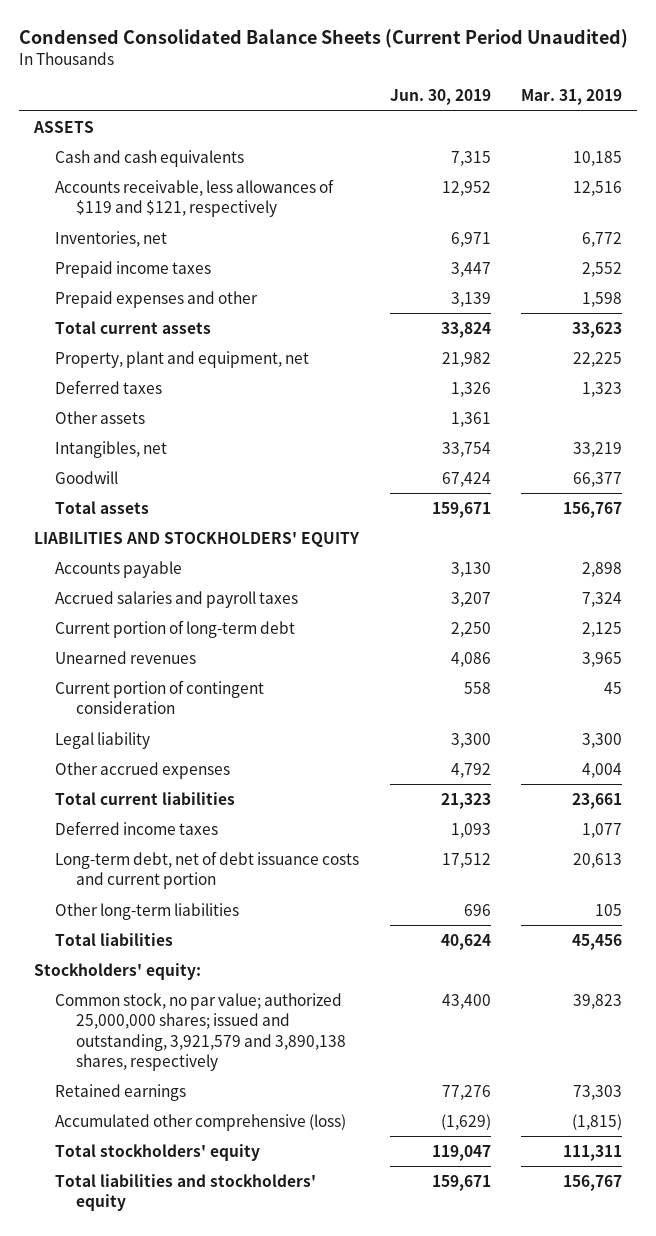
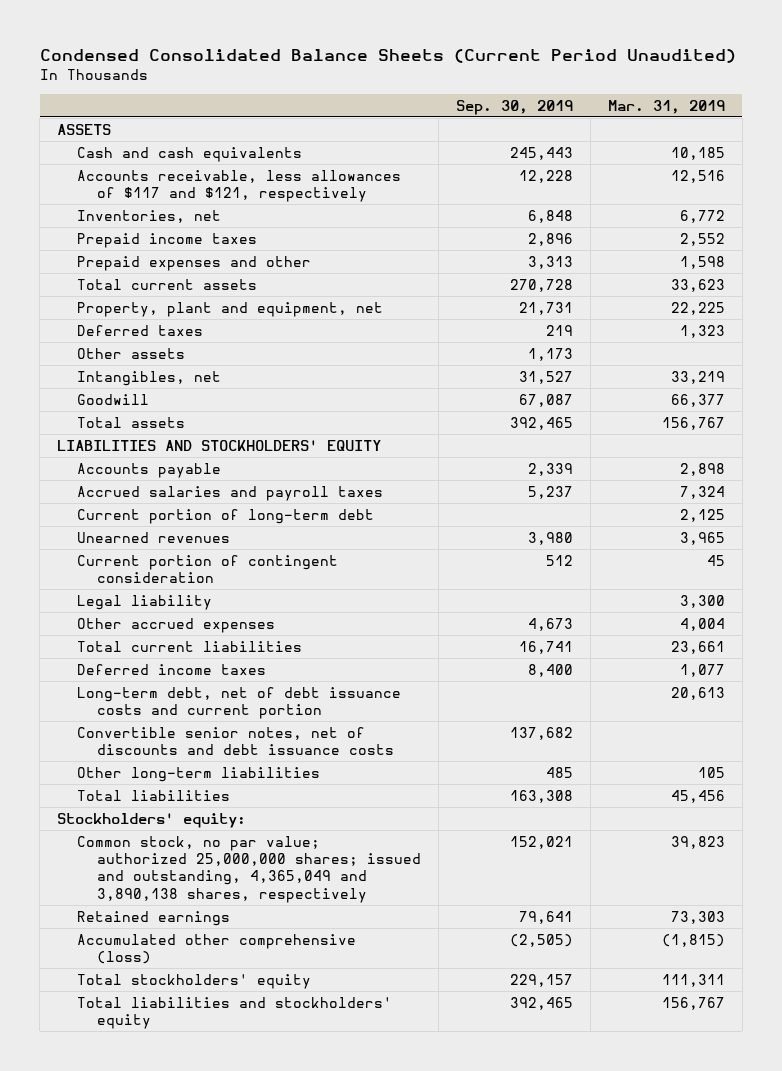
[389,89,491,106] Jun. 30, 2019 -> none
none -> [455,99,573,115] Sep. 30, 2019
[55,178,335,218] Accounts receivable, less allowances of $119 and $121, respectively -> [77,169,402,203] Accounts receivable, less allowances of $117 and $121, respectively
none -> [77,726,395,756] Convertible senior notes, net of discounts and debt issuance costs
[55,992,347,1072] Common stock, no par value; authorized 25,000,000 shares; issued and outstanding, 3,921,579 and 3,890,138 shares, respectively -> [77,835,422,903] Common stock, no par value; authorized 25,000,000 shares; issued and outstanding, 4,365,049 and 3,890,138 shares, respectively

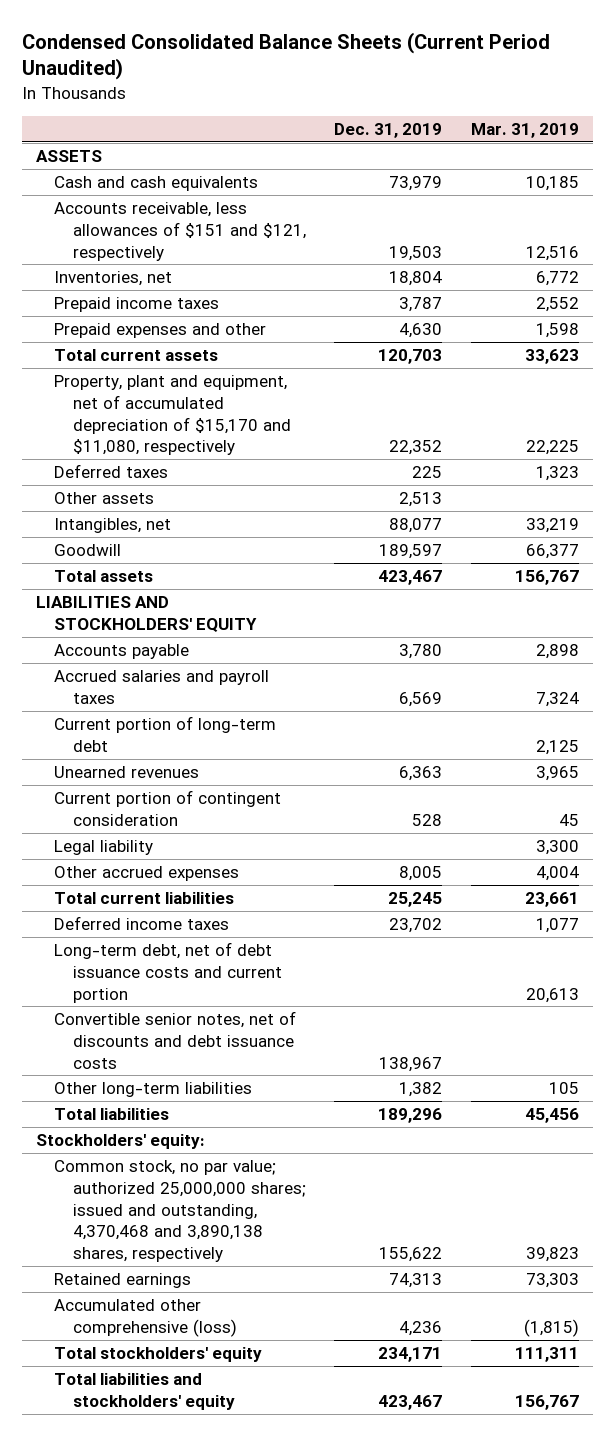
[455,99,573,115] Sep. 30, 2019 -> none
none -> [334,122,443,138] Dec. 31, 2019
[77,169,402,203] Accounts receivable, less allowances of $117 and $121, respectively -> [54,202,306,261] Accounts receivable, less allowances of $151 and $121, respectively
[77,301,384,317] Property, plant and equipment, net -> [54,375,291,456] Property, plant and equipment, net of accumulated depreciation of $15,170 and $11,080, respectively
[77,835,422,903] Common stock, no par value; authorized 25,000,000 shares; issued and outstanding, 4,365,049 and 3,890,138 shares, respectively -> [54,1160,306,1262] Common stock, no par value; authorized 25,000,000 shares; issued and outstanding, 4,370,468 and 3,890,138 shares, respectively

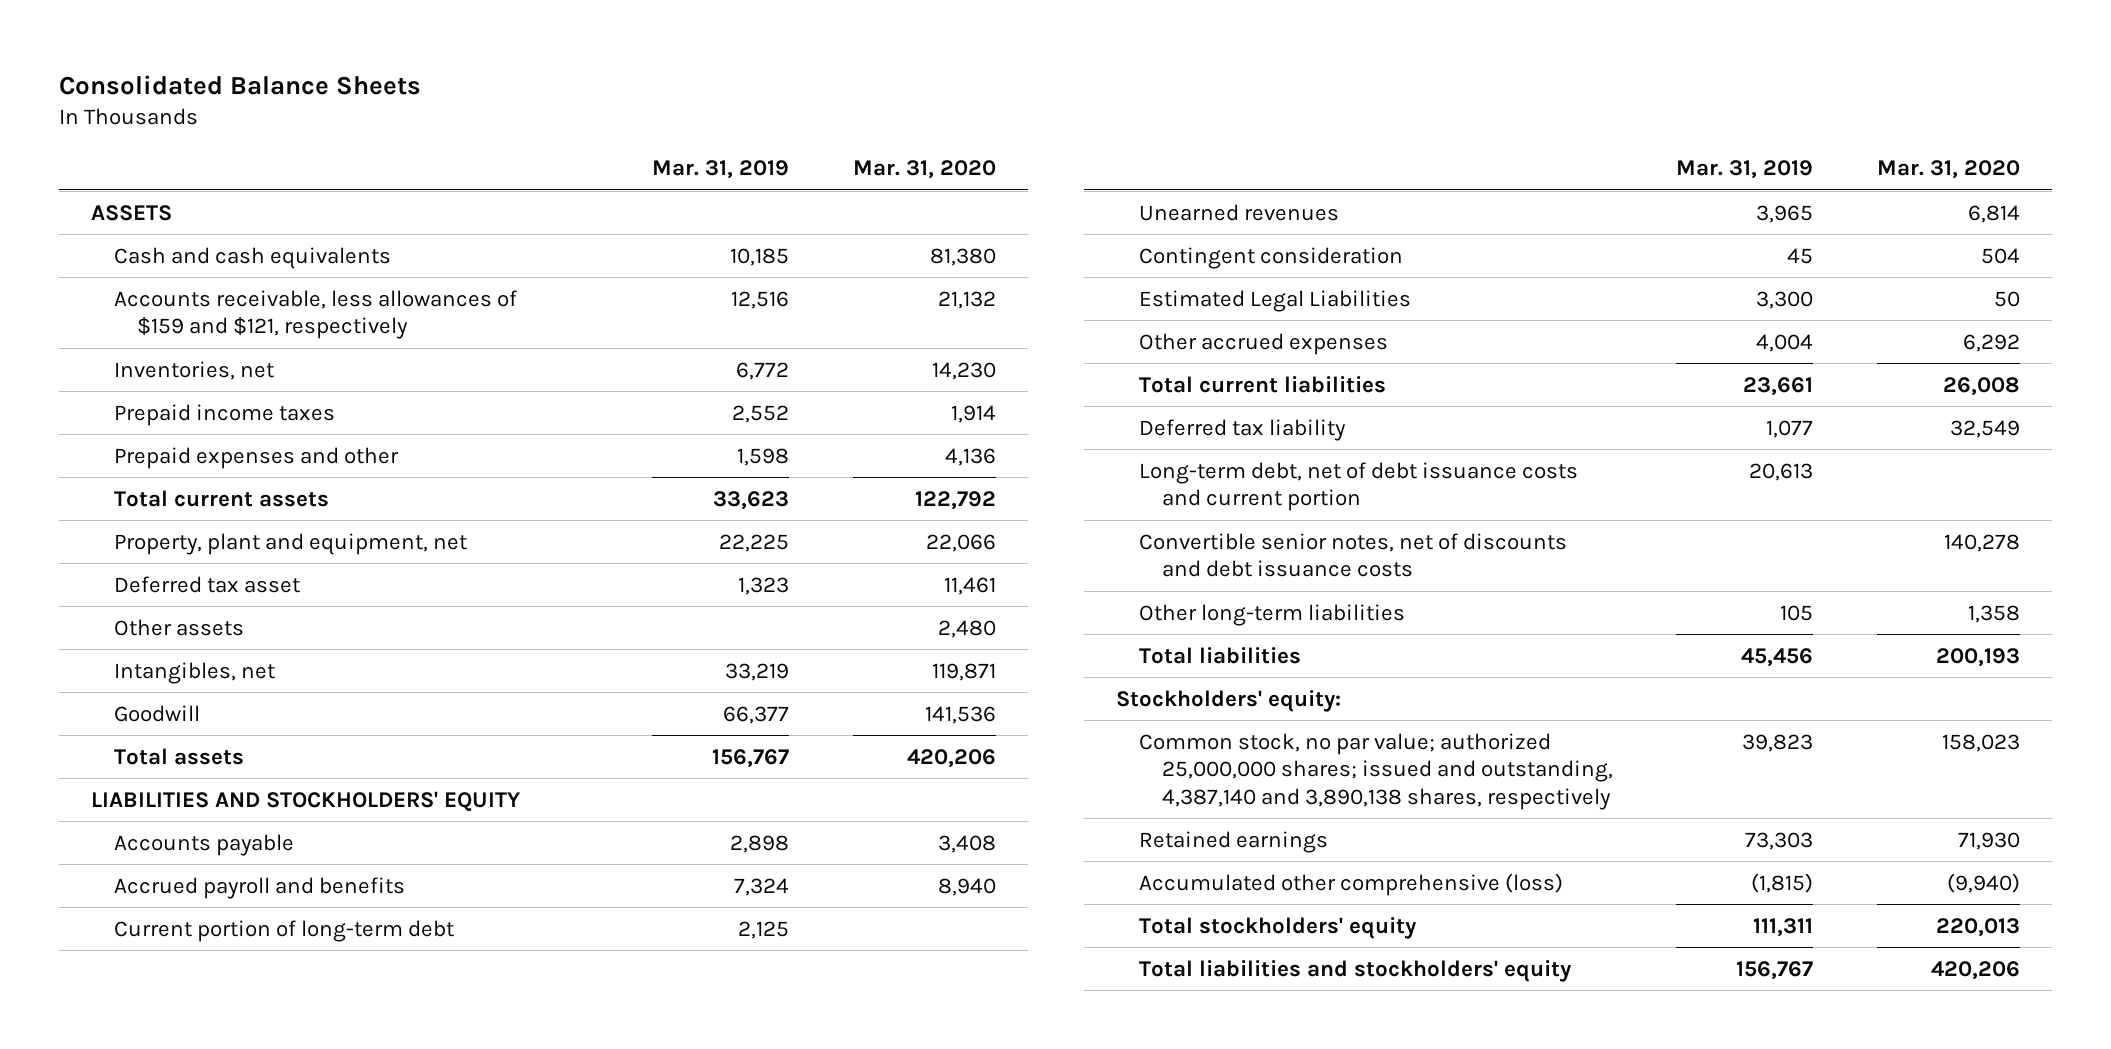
[22,31,551,81] Condensed Consolidated Balance Sheets (Current Period Unaudited) -> [59,75,422,96] Consolidated Balance Sheets
[334,122,443,138] Dec. 31, 2019 -> none
none -> [852,160,996,180] Mar. 31, 2020
[54,202,306,261] Accounts receivable, less allowances of $151 and $121, respectively -> [114,289,518,340] Accounts receivable, less allowances of $159 and $121, respectively
[54,375,291,456] Property, plant and equipment, net of accumulated depreciation of $15,170 and $11,080, respectively -> [114,532,468,555] Property, plant and equipment, net
[54,464,169,479] Deferred taxes -> [114,575,301,593] Deferred tax asset
[54,670,270,704] Accrued salaries and payroll taxes -> [114,876,406,899] Accrued payroll and benefits
[54,790,282,826] Current portion of contingent consideration -> [1138,246,1403,269] Contingent consideration
[54,840,154,856] Legal liability -> [1138,289,1411,312] Estimated Legal Liabilities
[54,916,230,931] Deferred income taxes -> [1138,418,1346,441] Deferred tax liability
[54,1160,306,1262] Common stock, no par value; authorized 25,000,000 shares; issued and outstanding, 4,370,468 and 3,890,138 shares, respectively -> [1138,732,1613,810] Common stock, no par value; authorized 25,000,000 shares; issued and outstanding, 4,387,140 and 3,890,138 shares, respectively

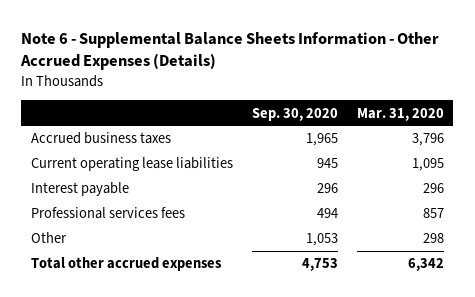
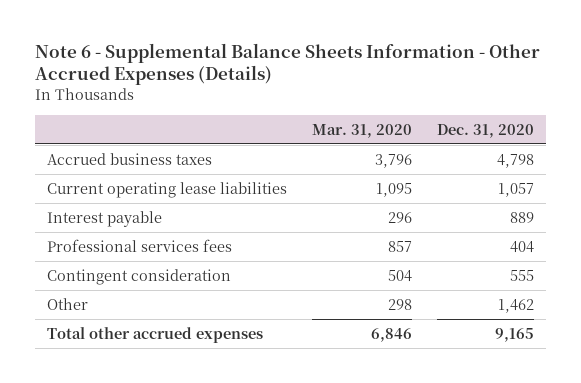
[251,107,338,121] Sep. 30, 2020 -> none
none -> [436,123,534,138] Dec. 31, 2020
none -> [47,268,232,285] Contingent consideration
[407,258,444,272] 6,342 -> [370,327,412,342] 6,846

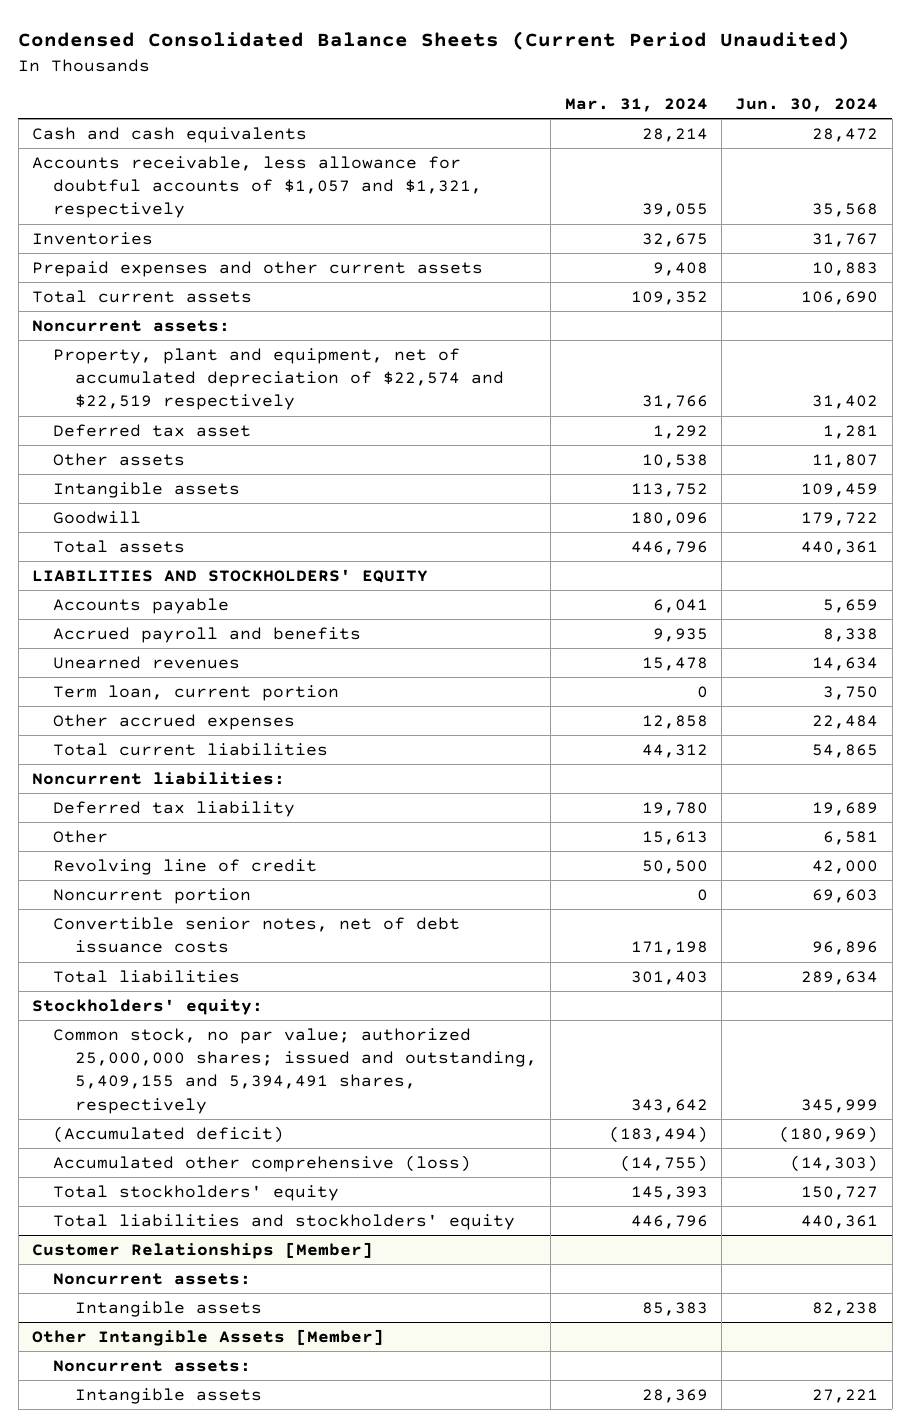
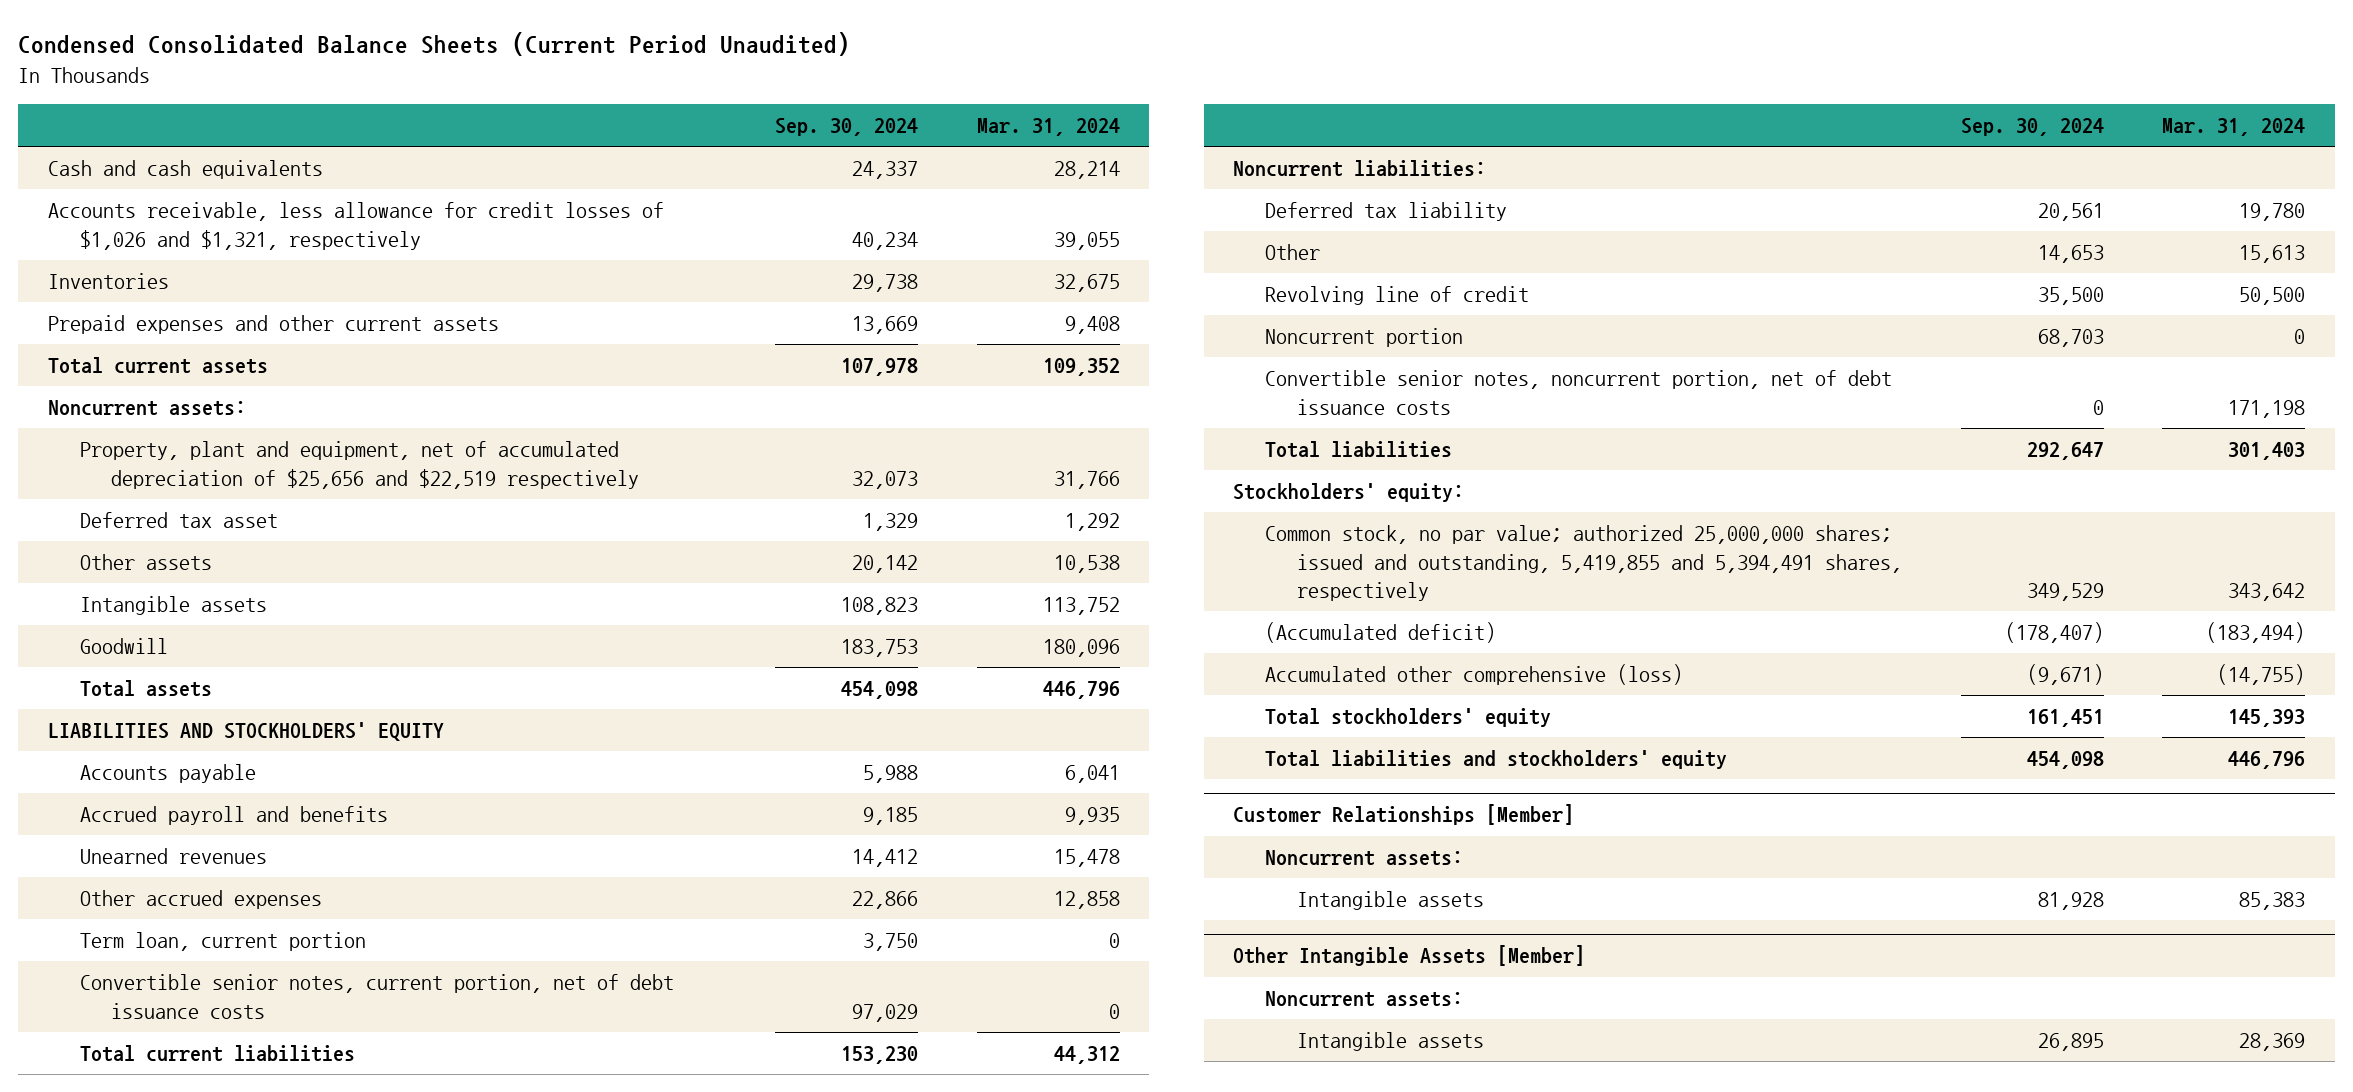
[735,98,879,113] Jun. 30, 2024 -> none
none -> [775,118,919,137] Sep. 30, 2024
[31,156,483,219] Accounts receivable, less allowance for doubtful accounts of $1,057 and $1,321, respectively -> [47,202,664,250] Accounts receivable, less allowance for credit losses of $1,026 and $1,321, respectively
[53,348,504,411] Property, plant and equipment, net of accumulated depreciation of $22,574 and $22,519 respectively -> [79,441,640,489] Property, plant and equipment, net of accumulated depreciation of $25,656 and $22,519 respectively
[53,685,340,702] Term loan, current portion -> [79,932,366,952] Term loan, current portion
none -> [79,974,674,1019] Convertible senior notes, current portion, net of debt issuance costs
[53,917,461,954] Convertible senior notes, net of debt issuance costs -> [1265,370,1893,415] Convertible senior notes, noncurrent portion, net of debt issuance costs
[53,1028,537,1114] Common stock, no par value; authorized 25,000,000 shares; issued and outstanding, 5,409,155 and 5,394,491 shares, respectively -> [1265,525,1902,602] Common stock, no par value; authorized 25,000,000 shares; issued and outstanding, 5,419,855 and 5,394,491 shares, respectively

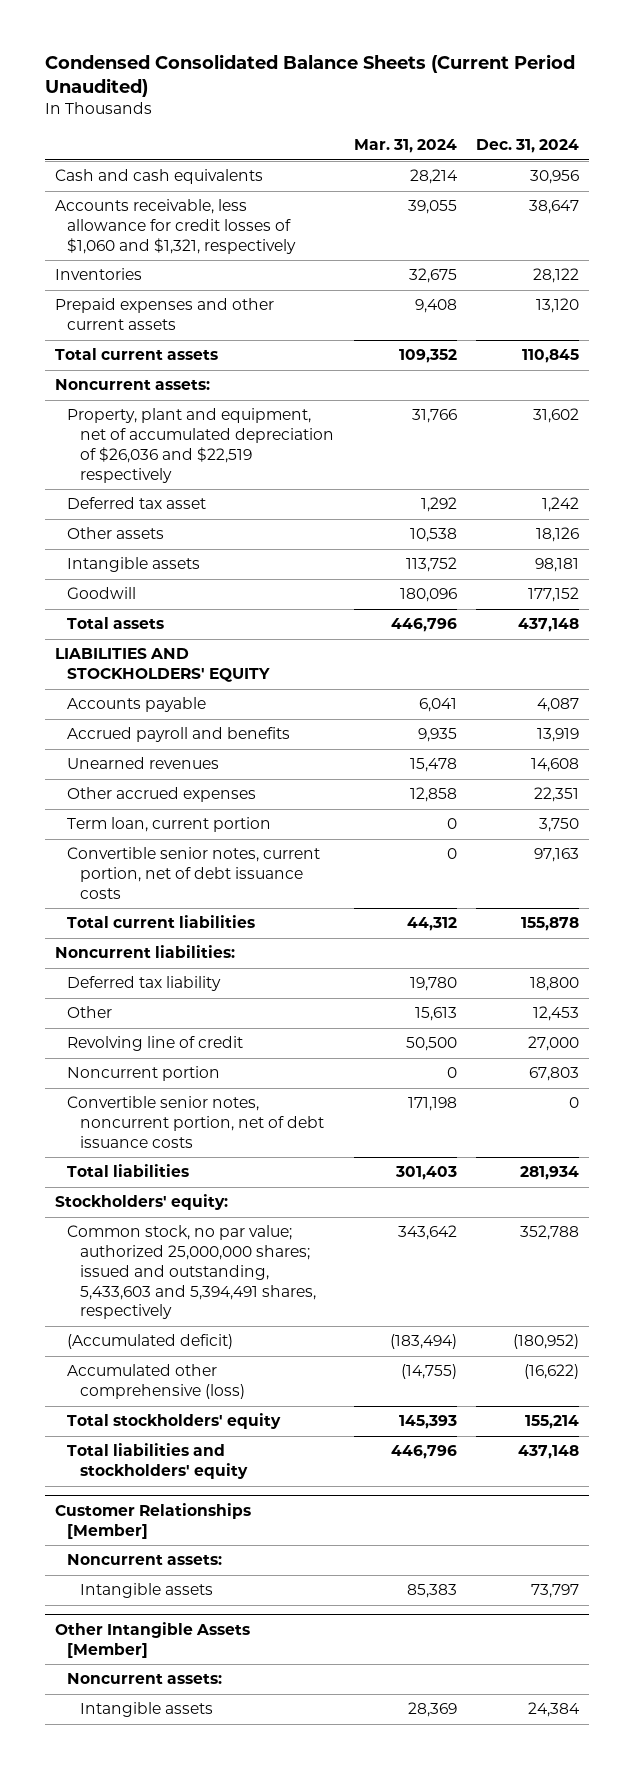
[775,118,919,137] Sep. 30, 2024 -> none
none -> [476,139,580,154] Dec. 31, 2024
[47,202,664,250] Accounts receivable, less allowance for credit losses of $1,026 and $1,321, respectively -> [54,199,297,254] Accounts receivable, less allowance for credit losses of $1,060 and $1,321, respectively
[79,441,640,489] Property, plant and equipment, net of accumulated depreciation of $25,656 and $22,519 respectively -> [67,408,334,483] Property, plant and equipment, net of accumulated depreciation of $26,036 and $22,519 respectively
[1265,525,1902,602] Common stock, no par value; authorized 25,000,000 shares; issued and outstanding, 5,419,855 and 5,394,491 shares, respectively -> [67,1225,316,1320] Common stock, no par value; authorized 25,000,000 shares; issued and outstanding, 5,433,603 and 5,394,491 shares, respectively

